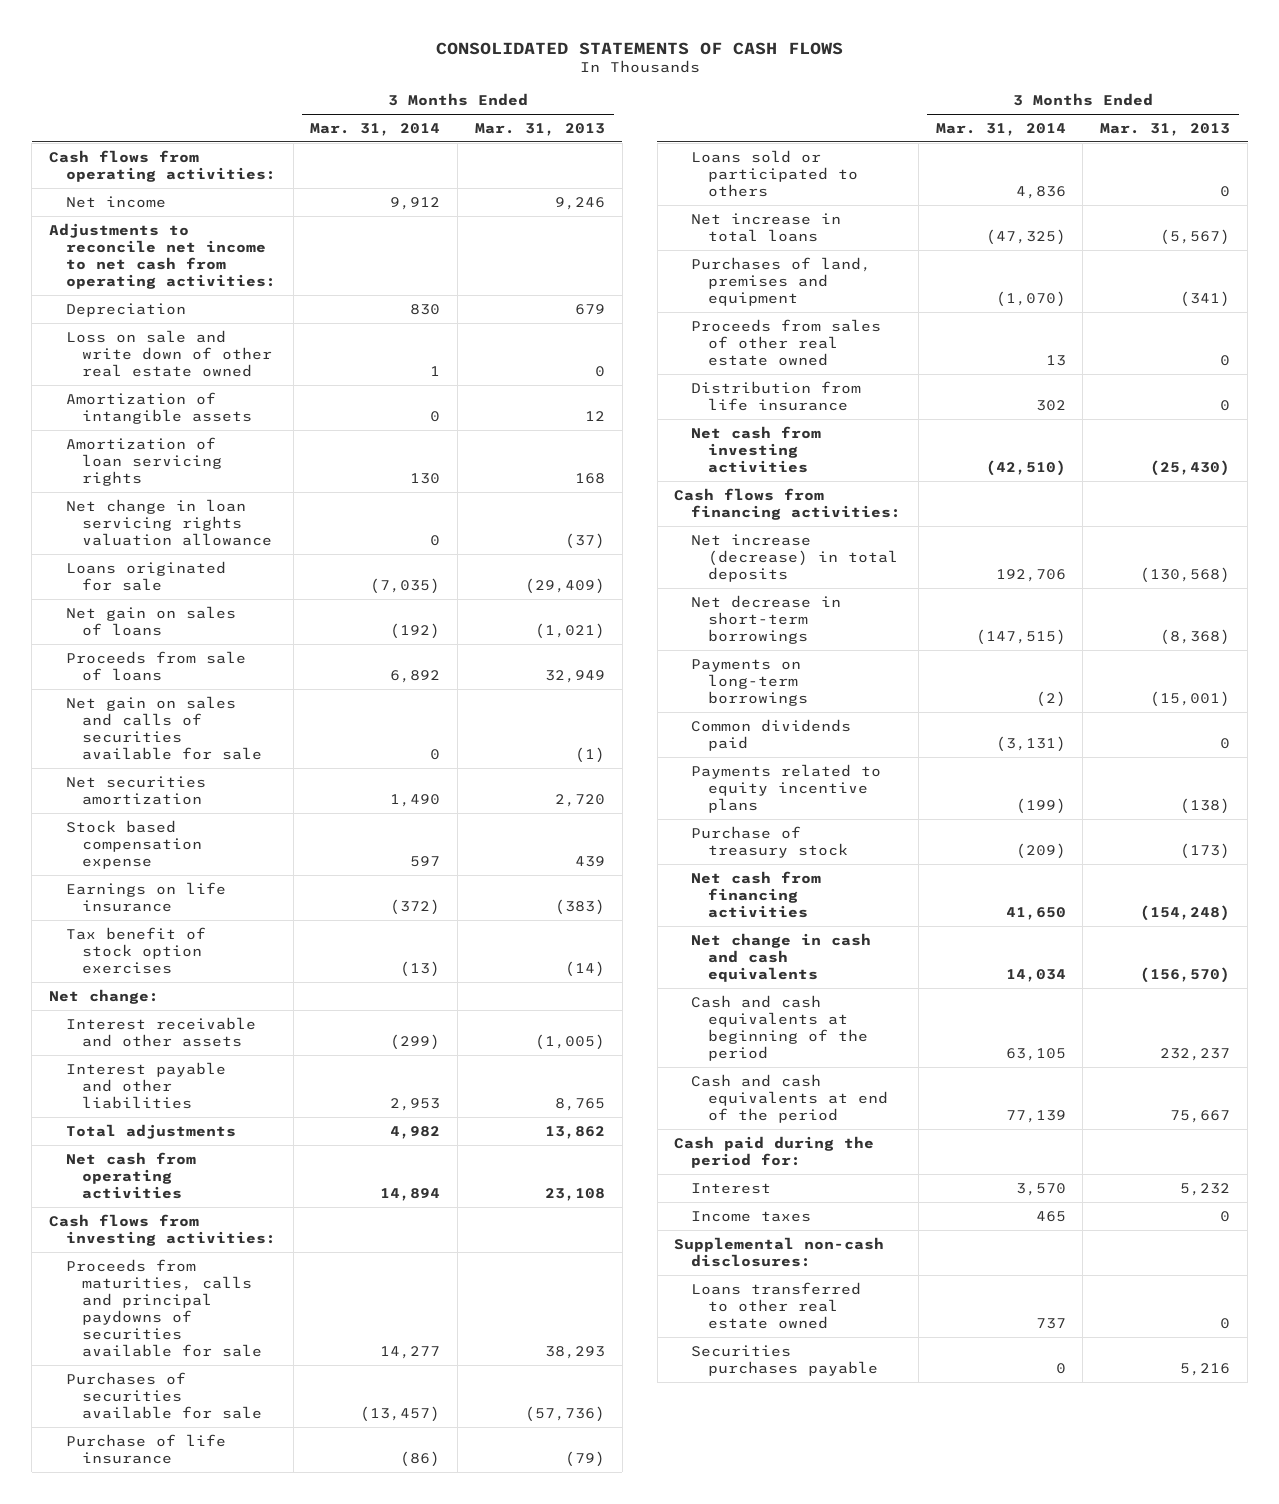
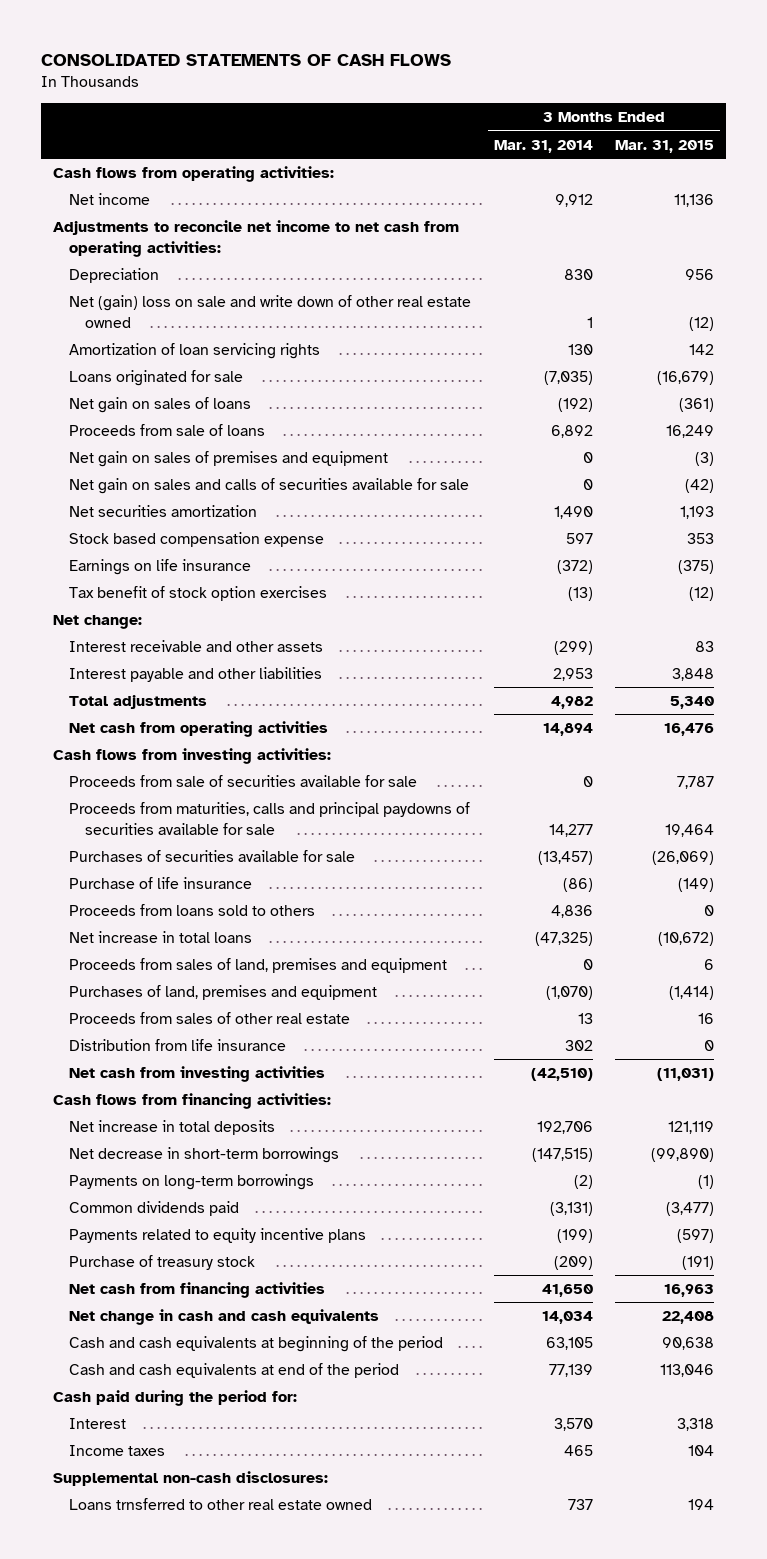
[474,122,605,136] Mar. 31, 2013 -> none
none -> [615,139,715,153] Mar. 31, 2015
[65,391,253,424] Amortization of intangible assets -> none
[65,329,273,378] Loss on sale and write down of other real estate owned -> [68,295,471,328] Net (gain) loss on sale and write down of other real estate owned
[65,498,273,547] Net change in loan servicing rights valuation allowance -> none
none -> [68,451,388,468] Net gain on sales of premises and equipment
none -> [68,775,417,788] Proceeds from sale of securities available for sale
[691,149,858,198] Loans sold or participated to others -> [68,904,315,917] Proceeds from loans sold to others
none -> [68,958,447,974] Proceeds from sales of land, premises and equipment
[691,318,882,367] Proceeds from sales of other real estate owned -> [68,1012,350,1025] Proceeds from sales of other real estate
[691,533,898,583] Net increase (decrease) in total deposits -> [68,1120,275,1136] Net increase in total deposits
[691,1344,878,1376] Securities purchases payable -> none
[691,1281,862,1330] Loans transferred to other real estate owned -> [68,1498,372,1511] Loans trnsferred to other real estate owned

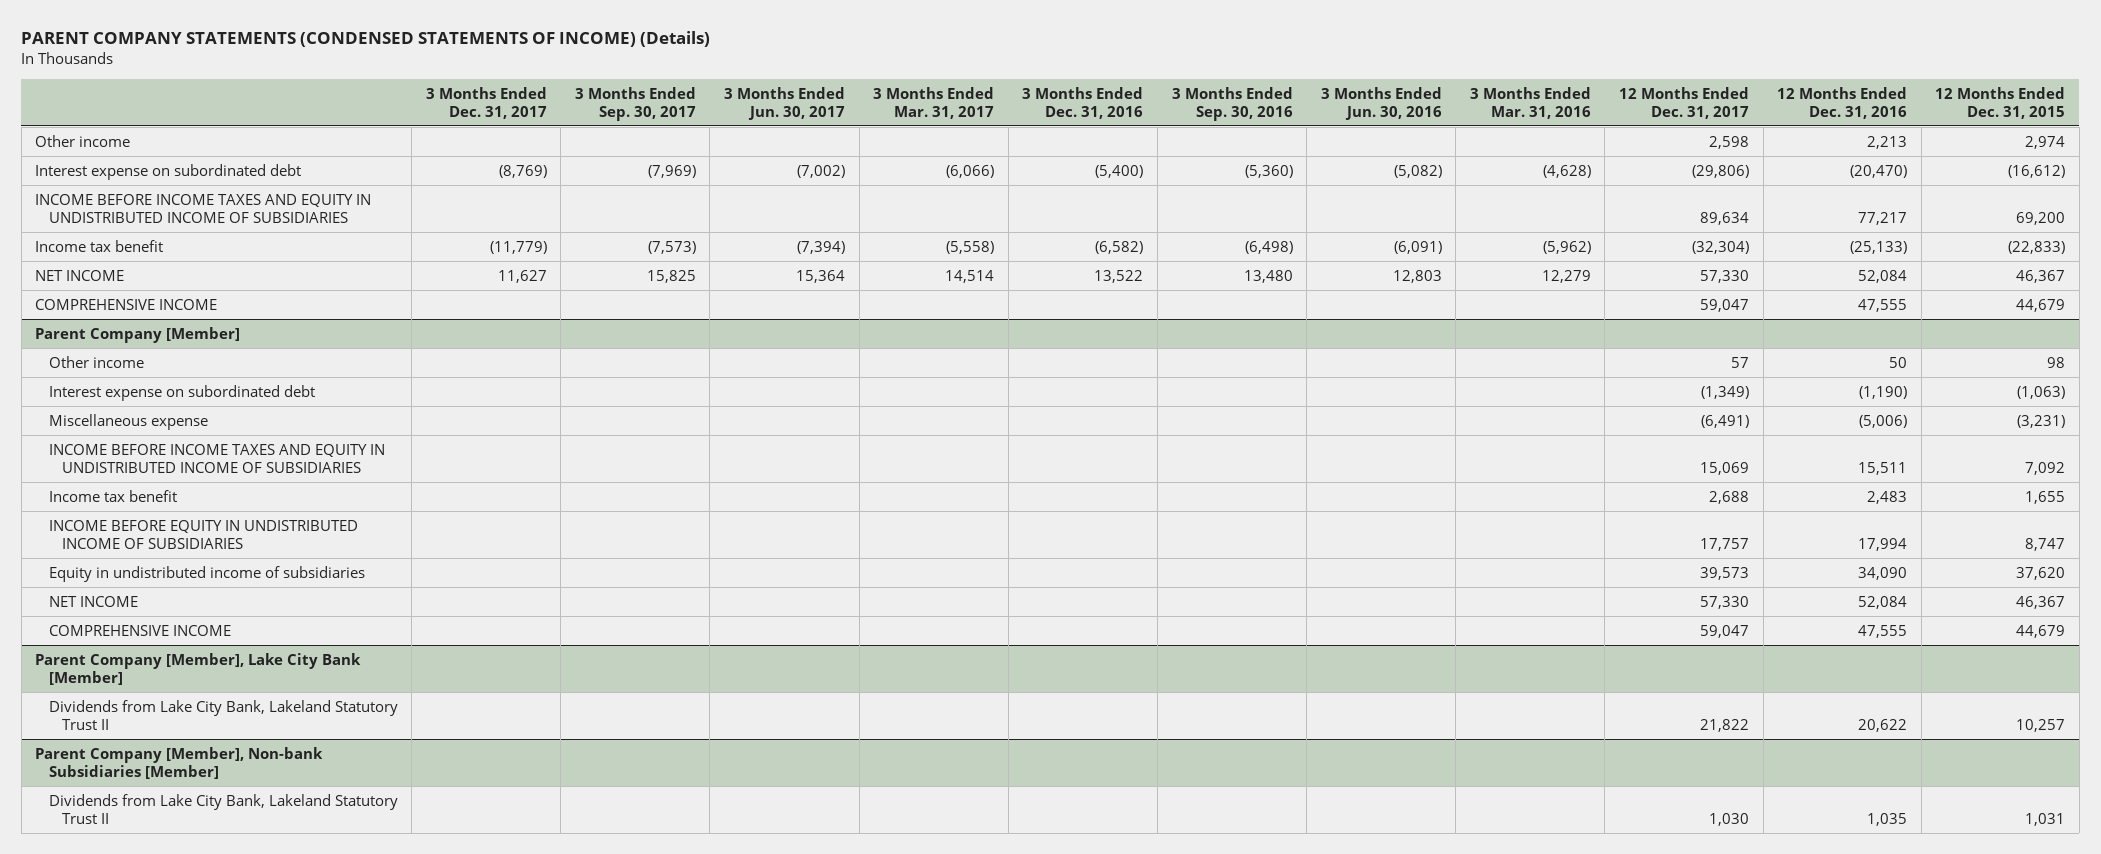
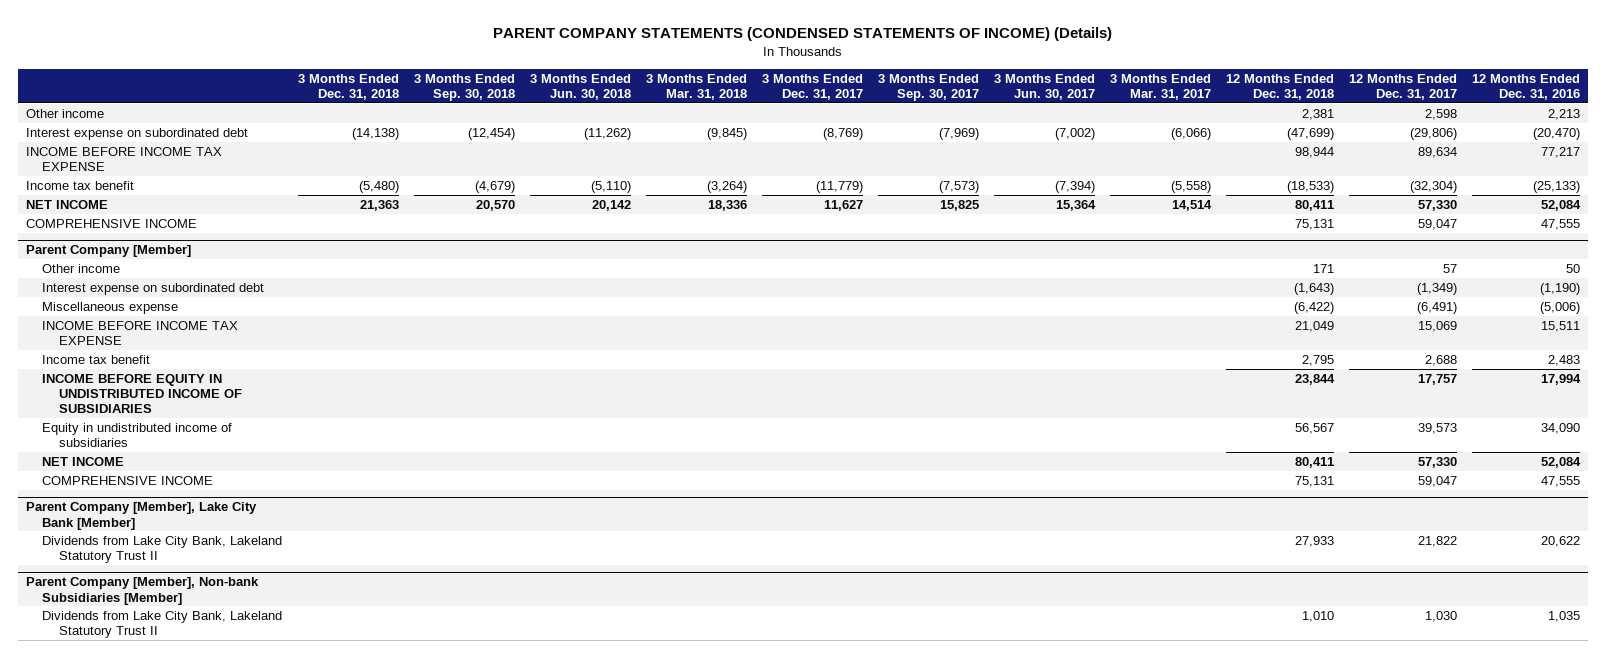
[1022,86,1144,119] 3 Months Ended Dec. 31, 2016 -> none
[1171,86,1293,121] 3 Months Ended Sep. 30, 2016 -> none
[1320,86,1442,120] 3 Months Ended Jun. 30, 2016 -> none
[1469,86,1591,119] 3 Months Ended Mar. 31, 2016 -> none
[1935,86,2066,119] 12 Months Ended Dec. 31, 2015 -> none
none -> [297,73,399,100] 3 Months Ended Dec. 31, 2018
none -> [413,73,515,101] 3 Months Ended Sep. 30, 2018
none -> [529,73,631,100] 3 Months Ended Jun. 30, 2018
none -> [645,73,747,100] 3 Months Ended Mar. 31, 2018
none -> [1226,73,1335,100] 12 Months Ended Dec. 31, 2018
[35,193,372,223] INCOME BEFORE INCOME TAXES AND EQUITY IN UNDISTRIBUTED INCOME OF SUBSIDIARIES -> [25,146,222,171] INCOME BEFORE INCOME TAX EXPENSE
[48,443,385,473] INCOME BEFORE INCOME TAXES AND EQUITY IN UNDISTRIBUTED INCOME OF SUBSIDIARIES -> [42,320,239,345] INCOME BEFORE INCOME TAX EXPENSE

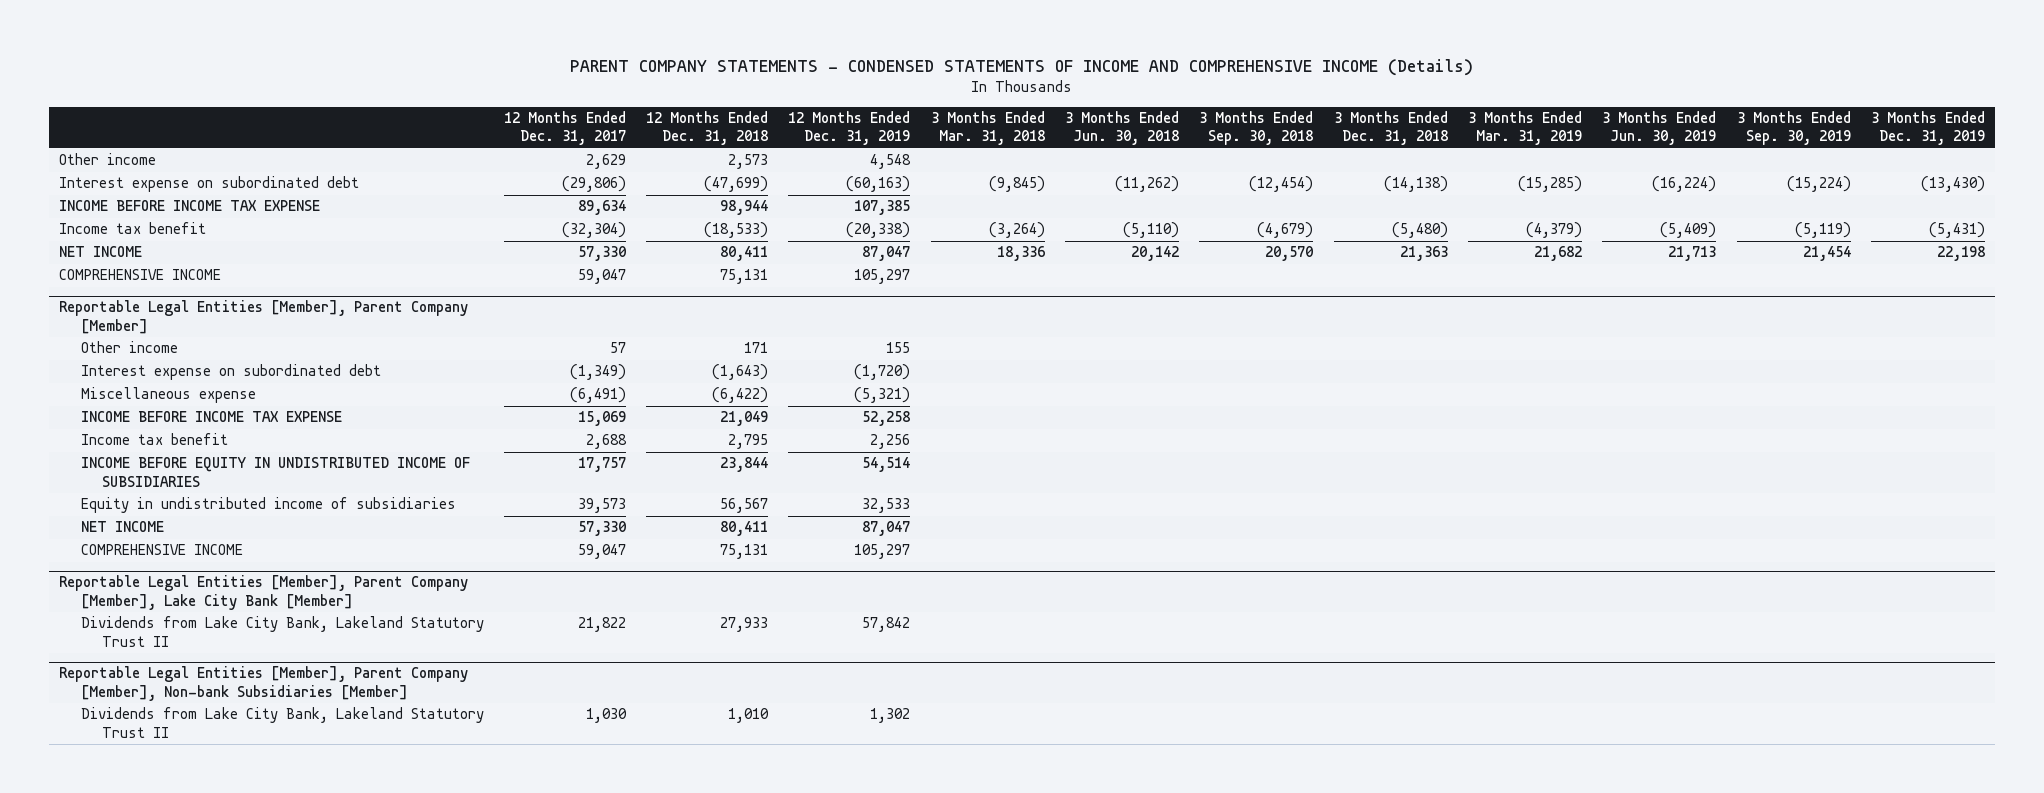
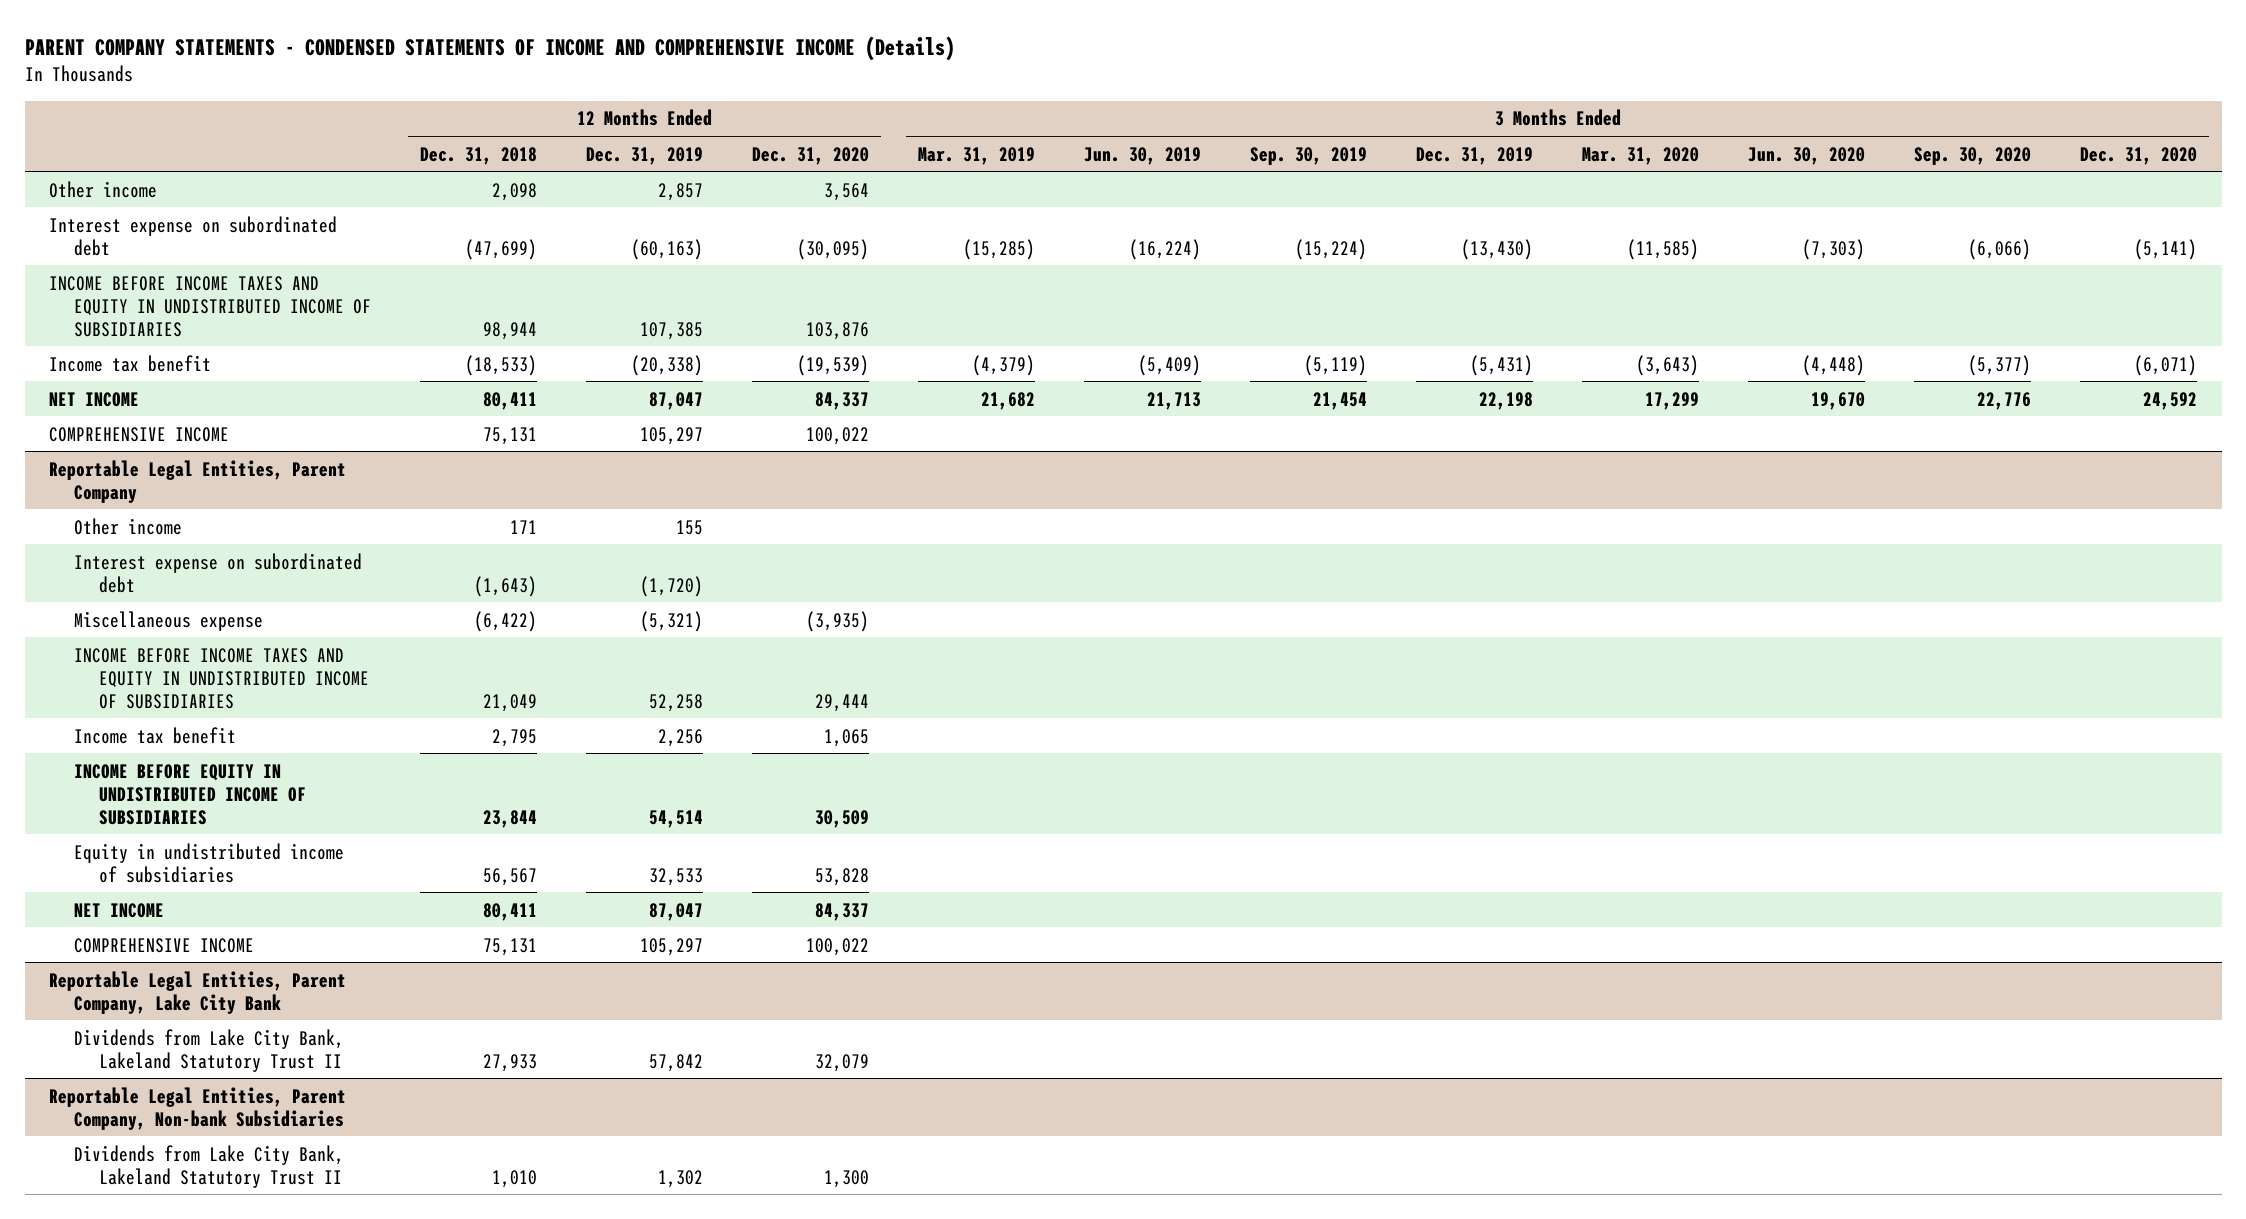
[503,111,626,146] 12 Months Ended Dec. 31, 2017 -> none
[930,111,1045,146] 3 Months Ended Mar. 31, 2018 -> none
[1065,111,1180,146] 3 Months Ended Jun. 30, 2018 -> none
[1199,111,1314,146] 3 Months Ended Sep. 30, 2018 -> none
[1333,111,1448,146] 3 Months Ended Dec. 31, 2018 -> none
none -> [752,146,870,165] Dec. 31, 2020
none -> [1582,146,1700,165] Mar. 31, 2020
none -> [1748,146,1866,165] Jun. 30, 2020
none -> [1914,146,2032,165] Sep. 30, 2020
none -> [2080,146,2198,165] Dec. 31, 2020
[728,154,769,170] 2,573 -> [492,182,538,201] 2,098
[870,154,912,170] 4,548 -> [658,182,704,201] 2,857
[58,200,320,212] INCOME BEFORE INCOME TAX EXPENSE -> [49,275,371,337] INCOME BEFORE INCOME TAXES AND EQUITY IN UNDISTRIBUTED INCOME OF SUBSIDIARIES
[58,300,468,334] Reportable Legal Entities [Member], Parent Company [Member] -> [49,459,347,503] Reportable Legal Entities, Parent Company
[80,411,342,423] INCOME BEFORE INCOME TAX EXPENSE -> [73,647,369,709] INCOME BEFORE INCOME TAXES AND EQUITY IN UNDISTRIBUTED INCOME OF SUBSIDIARIES
[58,575,468,610] Reportable Legal Entities [Member], Parent Company [Member], Lake City Bank [Member] -> [49,970,347,1014] Reportable Legal Entities, Parent Company, Lake City Bank
[58,666,468,701] Reportable Legal Entities [Member], Parent Company [Member], Non-bank Subsidiaries [Member] -> [49,1086,347,1130] Reportable Legal Entities, Parent Company, Non-bank Subsidiaries

